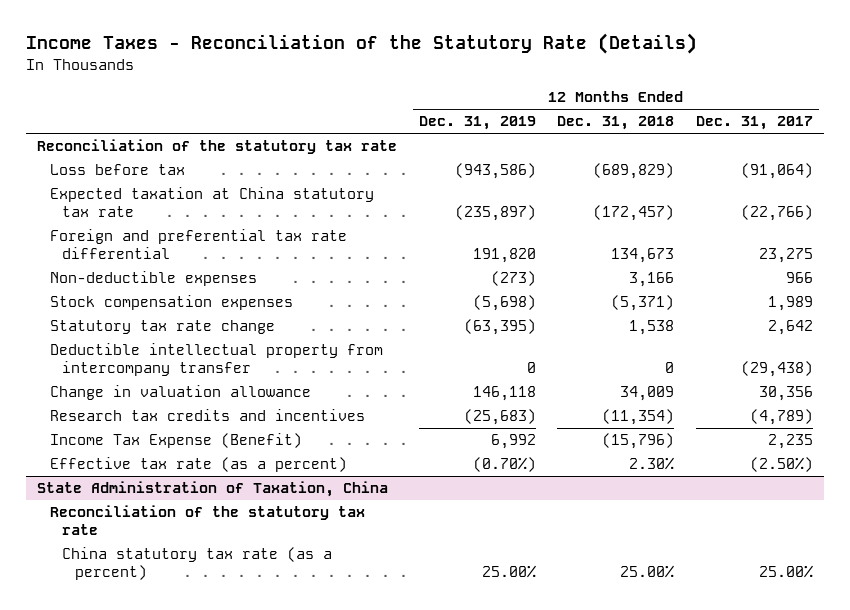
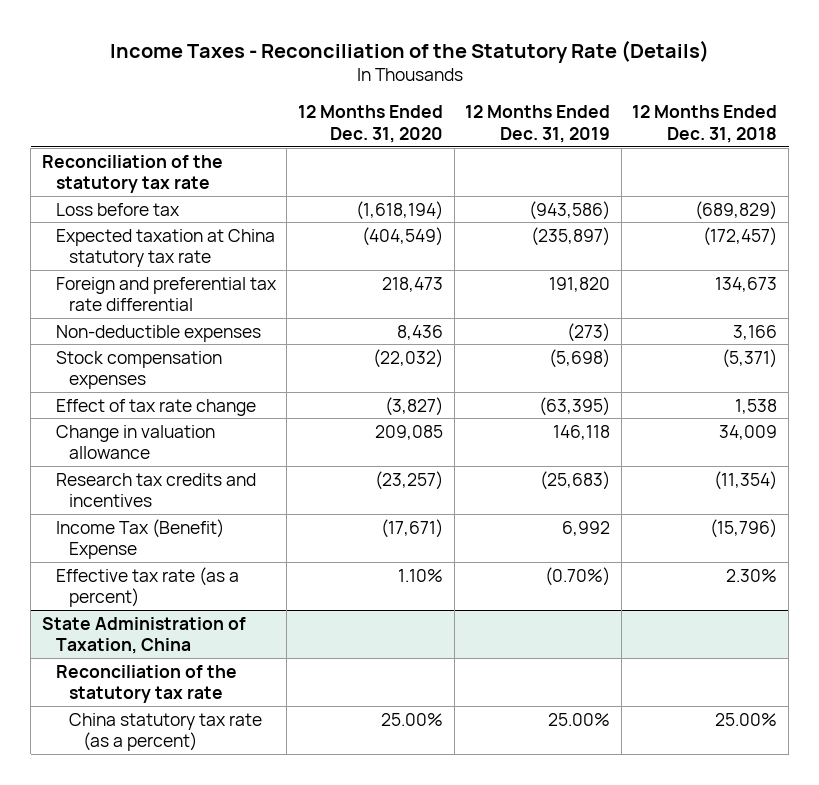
[696,116,814,131] Dec. 31, 2017 -> none
none -> [297,105,443,144] 12 Months Ended Dec. 31, 2020
[49,343,383,376] Deductible intellectual property from intercompany transfer -> none
[49,320,275,335] Statutory tax rate change -> [55,398,256,416] Effect of tax rate change
[49,433,302,449] Income Tax Expense (Benefit) -> [55,518,224,560] Income Tax (Benefit) Expense

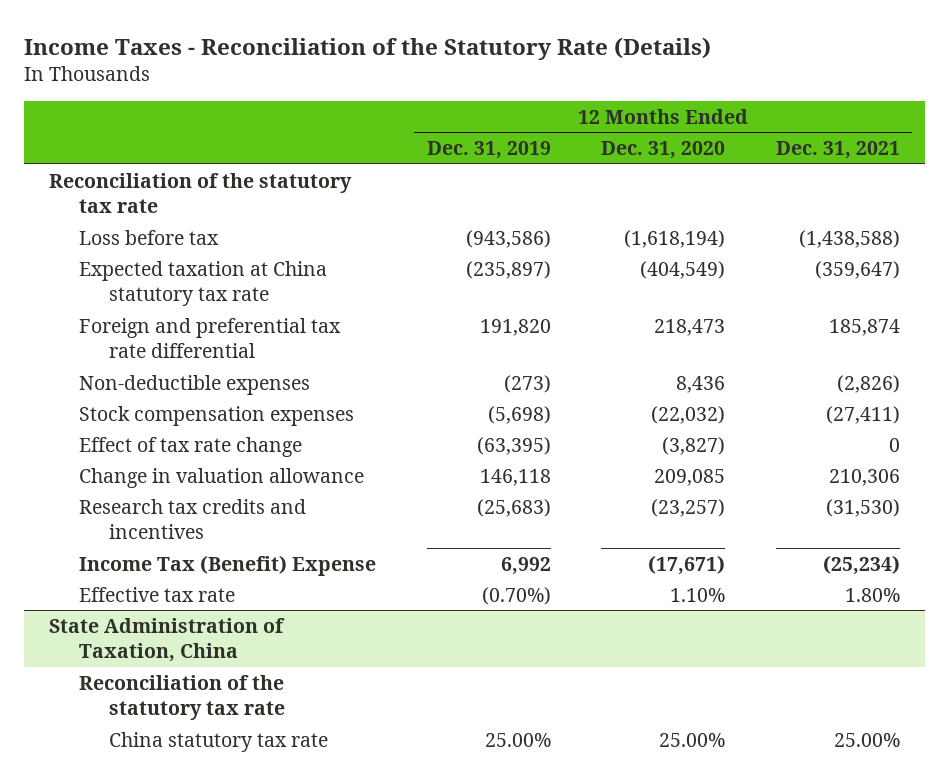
[632,105,778,144] 12 Months Ended Dec. 31, 2018 -> none
none -> [775,141,900,160] Dec. 31, 2021
[55,566,239,608] Effective tax rate (as a percent) -> [79,586,236,602] Effective tax rate
[69,712,263,752] China statutory tax rate (as a percent) -> [109,731,329,752] China statutory tax rate

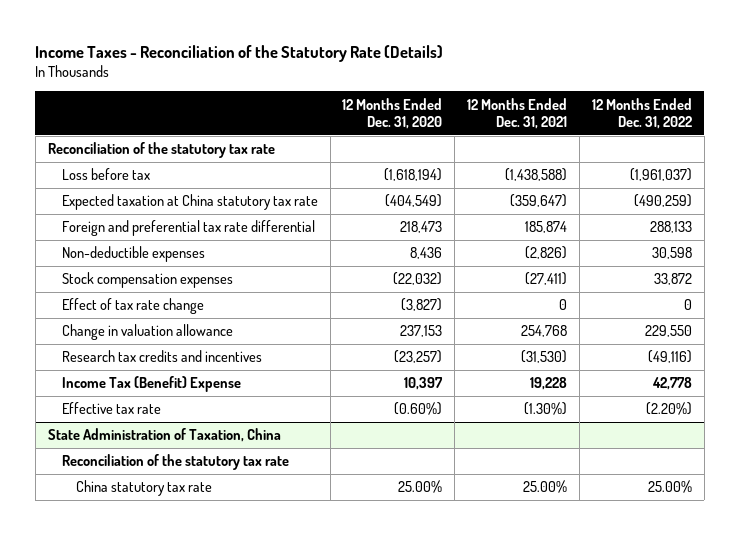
[426,141,551,160] Dec. 31, 2019 -> none
none -> [591,97,692,129] 12 Months Ended Dec. 31, 2022
[654,468,726,486] 209,085 -> [400,325,443,338] 237,153
[828,468,900,486] 210,306 -> [521,325,568,338] 254,768
[648,554,726,575] (17,671) -> [404,377,444,391] 10,397
[822,554,900,575] (25,234) -> [530,377,568,391] 19,228
[670,587,726,602] 1.10% -> [394,402,443,416] (0.60%)
[844,587,900,602] 1.80% -> [524,402,568,416] (1.30%)

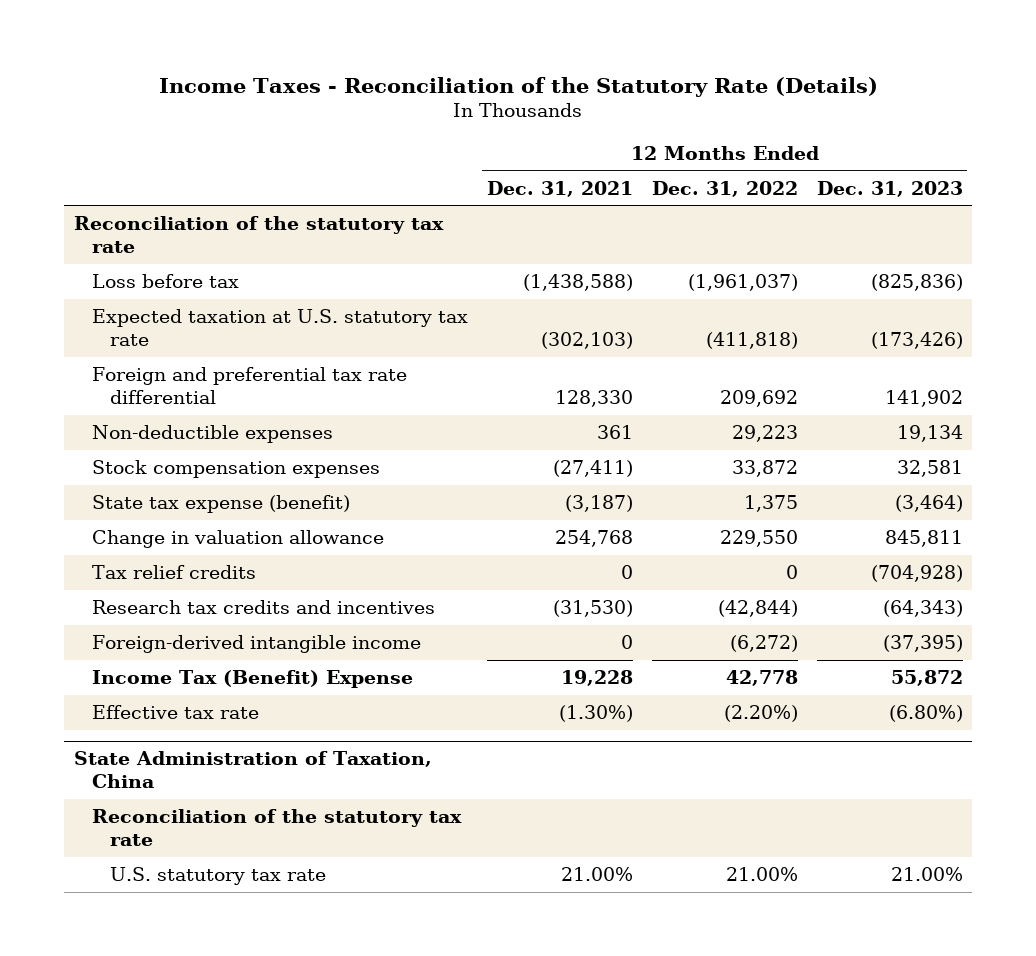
[342,97,443,129] 12 Months Ended Dec. 31, 2020 -> none
none -> [816,180,963,197] Dec. 31, 2023
[61,194,318,211] Expected taxation at China statutory tax rate -> [91,309,468,346] Expected taxation at U.S. statutory tax rate
[510,194,568,208] (359,647) -> [540,331,633,349] (302,103)
[633,194,692,208] (490,259) -> [705,331,798,349] (411,818)
[525,221,568,234] 185,874 -> [554,389,633,407] 128,330
[649,221,692,234] 288,133 -> [719,389,798,407] 209,692
[525,246,568,260] (2,826) -> [596,425,633,440] 361
[651,247,692,260] 30,598 -> [731,425,798,443] 29,223
[61,298,204,315] Effect of tax rate change -> none
none -> [91,495,350,514] State tax expense (benefit)
none -> [91,565,256,580] Tax relief credits
[647,350,692,364] (49,116) -> [717,600,798,618] (42,844)
none -> [91,635,421,654] Foreign-derived intangible income
[75,480,212,497] China statutory tax rate -> [110,867,327,886] U.S. statutory tax rate
[523,480,568,494] 25.00% -> [560,867,633,882] 21.00%
[647,480,692,494] 25.00% -> [725,867,798,882] 21.00%

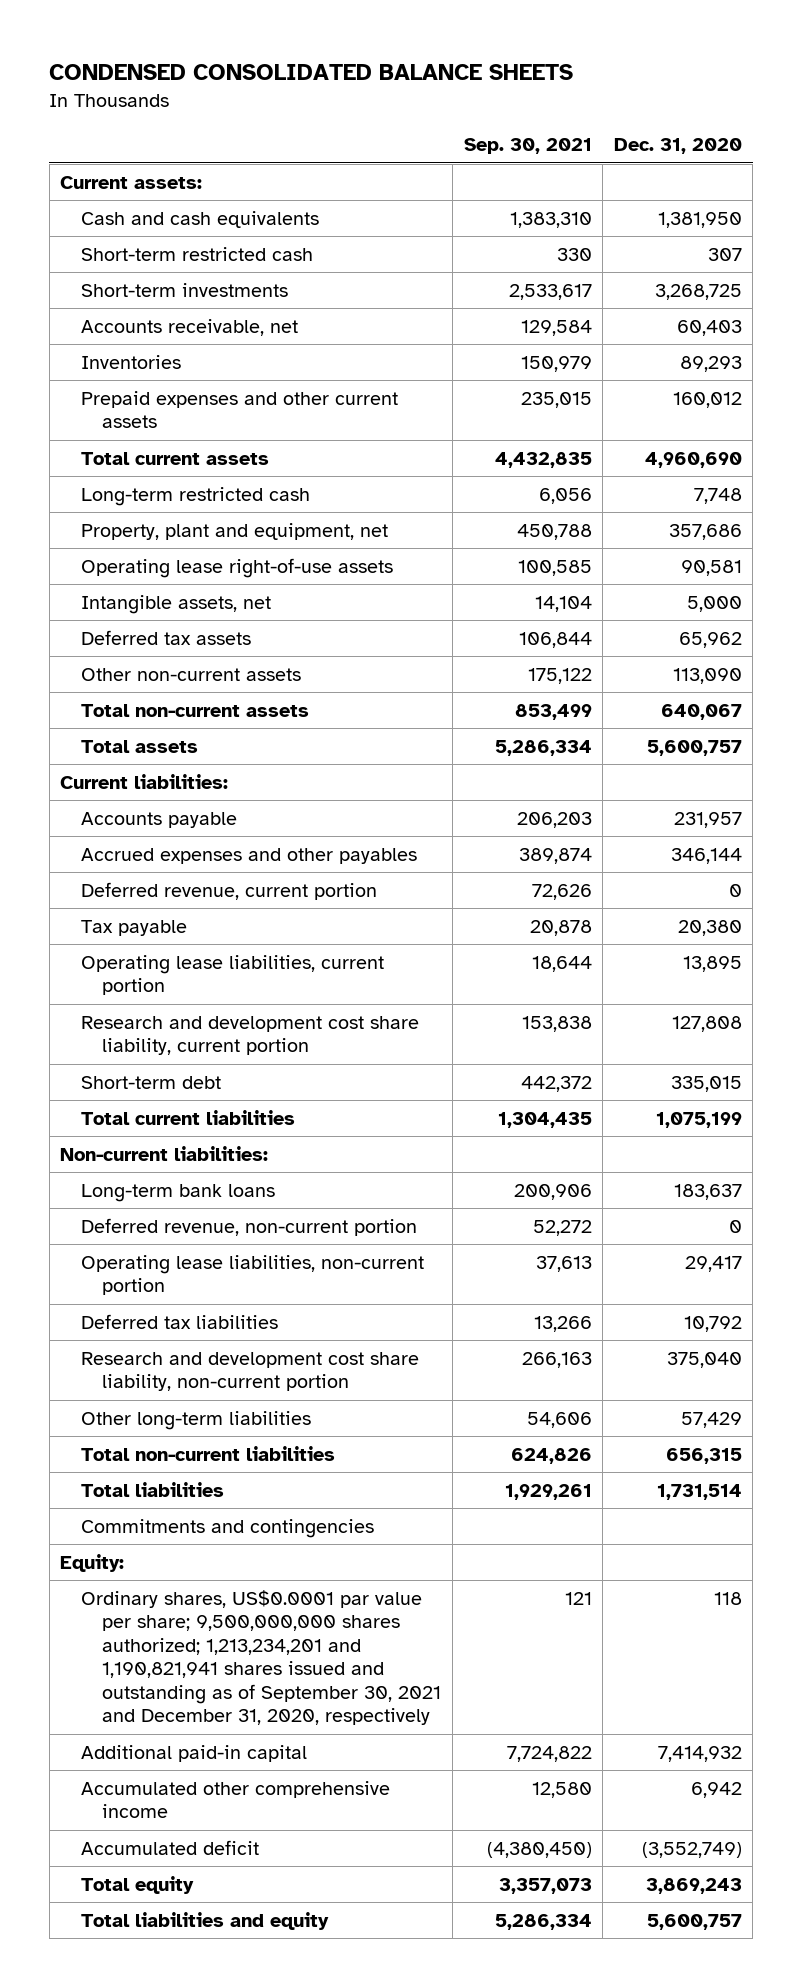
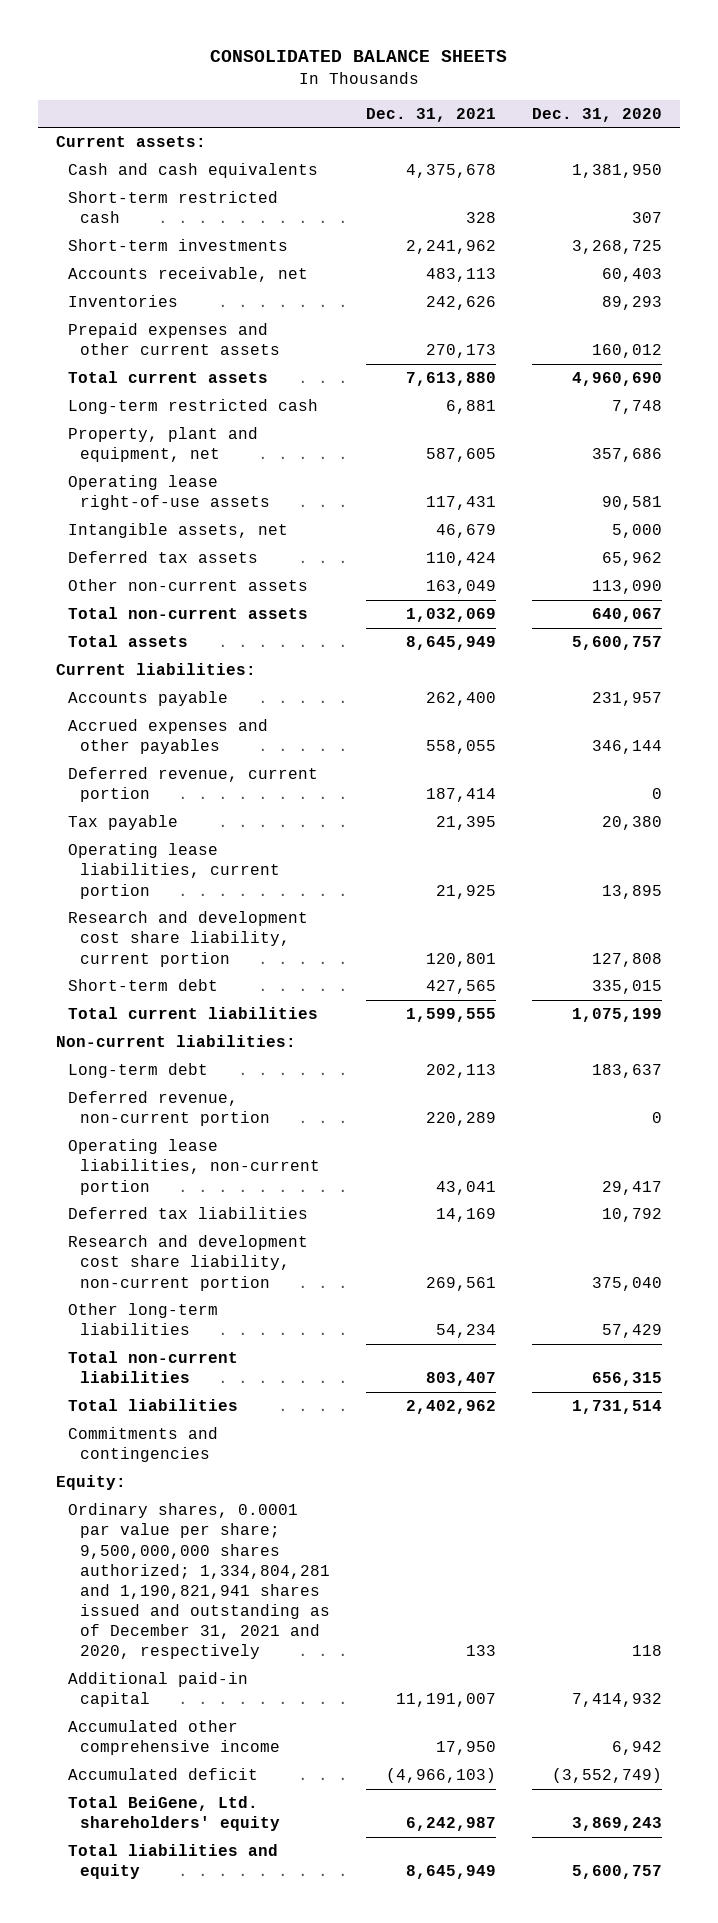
[49,63,574,80] CONDENSED CONSOLIDATED BALANCE SHEETS -> [209,50,507,63] CONSOLIDATED BALANCE SHEETS
[463,138,592,155] Sep. 30, 2021 -> none
none -> [365,107,496,122] Dec. 31, 2021
[81,1183,276,1202] Long-term bank loans -> [67,1063,208,1079] Long-term debt
[81,1589,442,1726] Ordinary shares, US$0.0001 par value per share; 9,500,000,000 shares authorized; 1,213,234,201 and 1,190,821,941 shares issued and outstanding as of September 30, 2021 and December 31, 2020, respectively -> [67,1503,331,1660] Ordinary shares, 0.0001 par value per share; 9,500,000,000 shares authorized; 1,334,804,281 and 1,190,821,941 shares issued and outstanding as of December 31, 2021 and 2020, respectively
[81,1875,195,1894] Total equity -> [67,1796,281,1832] Total BeiGene, Ltd. shareholders' equity

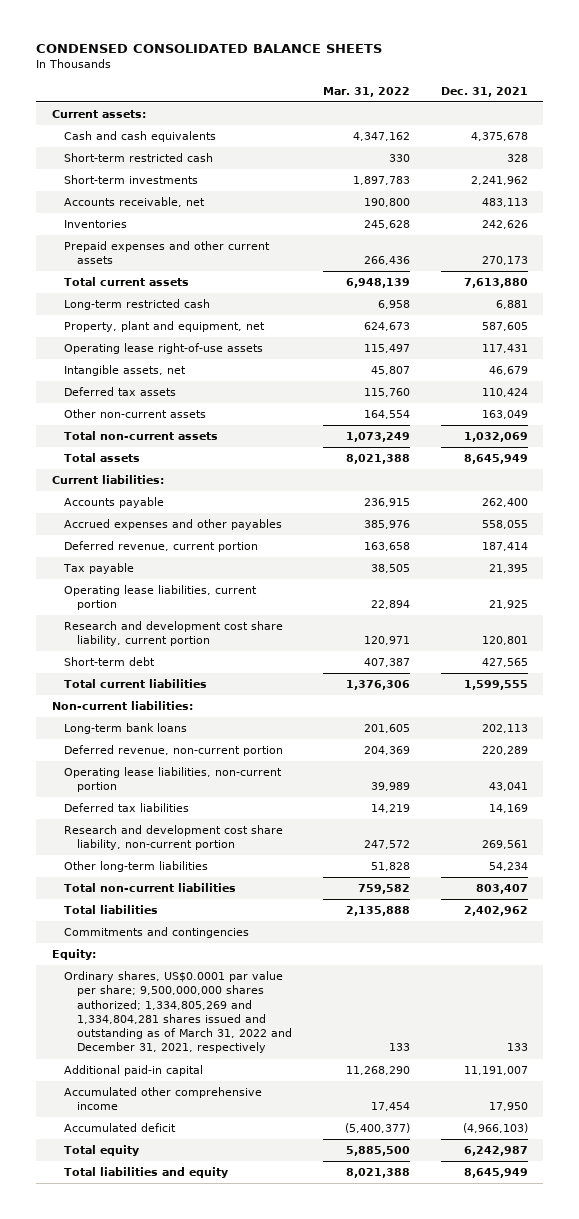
[209,50,507,63] CONSOLIDATED BALANCE SHEETS -> [36,44,383,54] CONDENSED CONSOLIDATED BALANCE SHEETS
[531,107,662,122] Dec. 31, 2020 -> none
none -> [322,86,410,97] Mar. 31, 2022
[67,1063,208,1079] Long-term debt -> [64,723,188,735] Long-term bank loans
[67,1503,331,1660] Ordinary shares, 0.0001 par value per share; 9,500,000,000 shares authorized; 1,334,804,281 and 1,190,821,941 shares issued and outstanding as of December 31, 2021 and 2020, respectively -> [64,971,292,1054] Ordinary shares, US$0.0001 par value per share; 9,500,000,000 shares authorized; 1,334,805,269 and 1,334,804,281 shares issued and outstanding as of March 31, 2022 and December 31, 2021, respectively
[67,1796,281,1832] Total BeiGene, Ltd. shareholders' equity -> [64,1145,140,1157] Total equity

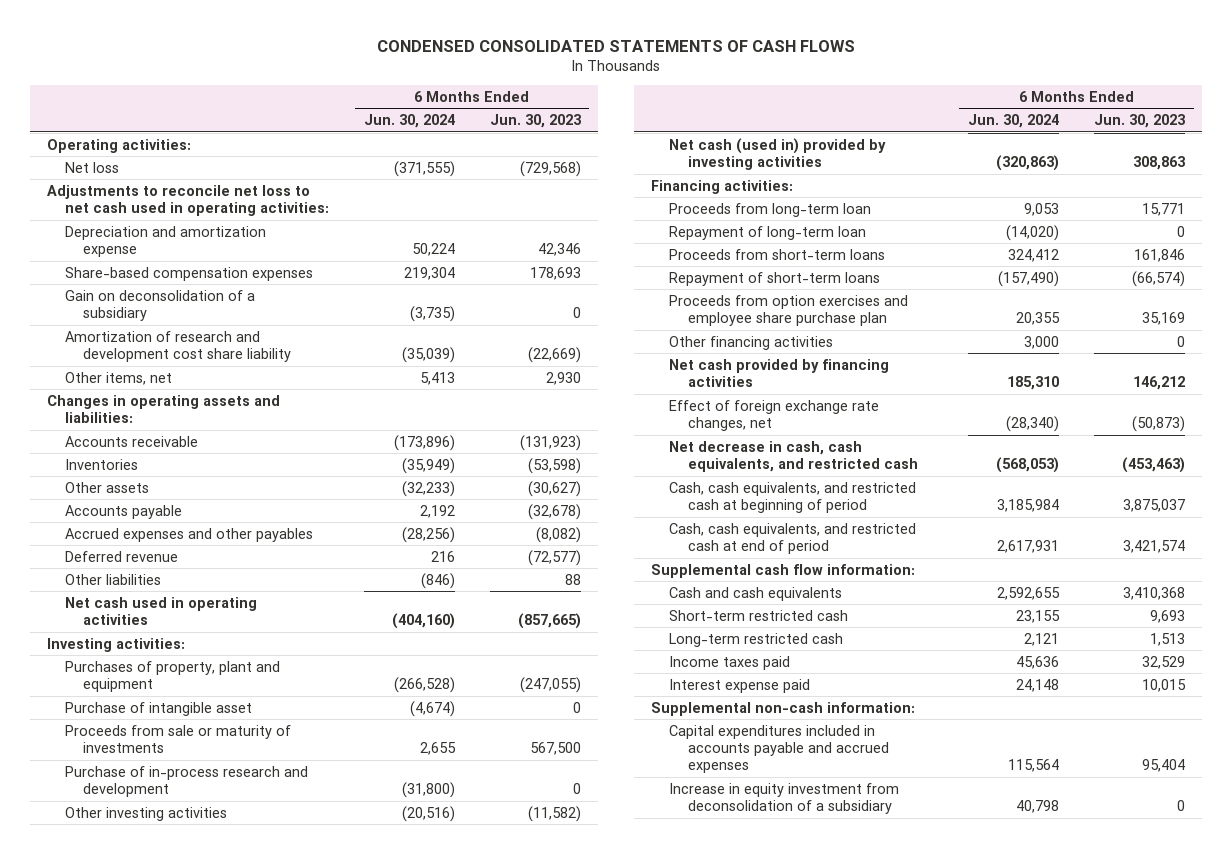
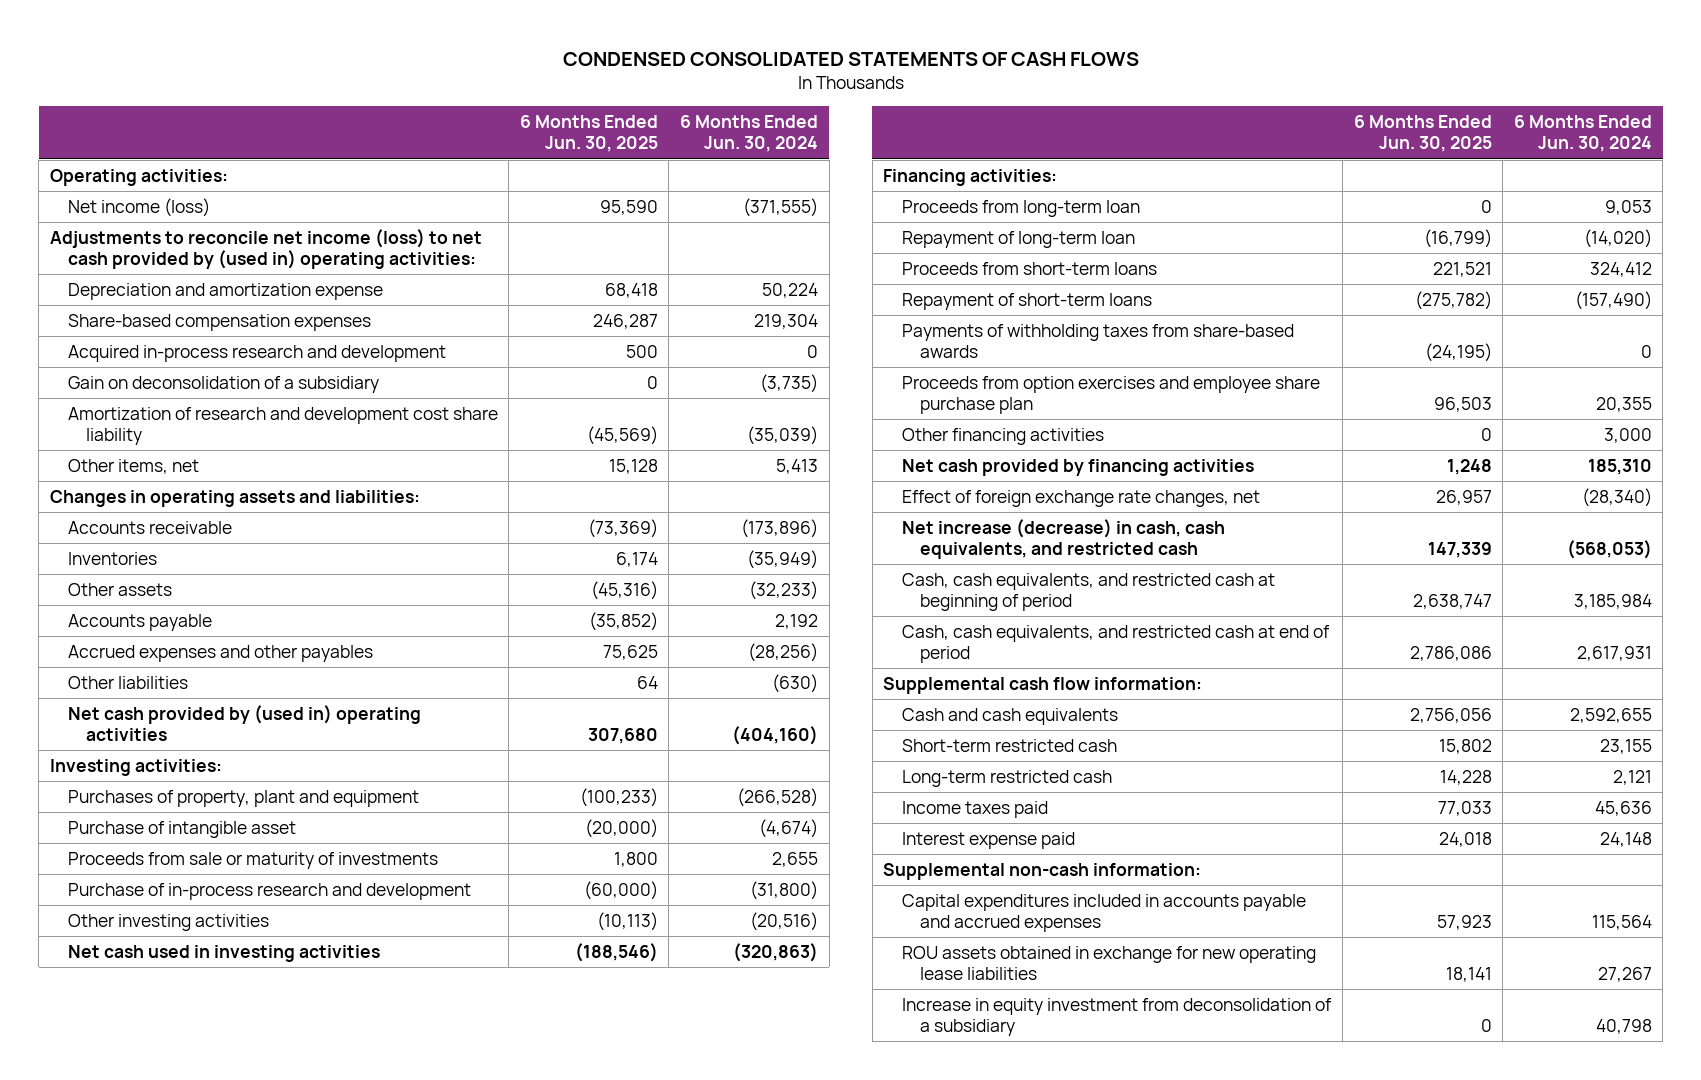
[489,114,581,129] Jun. 30, 2023 -> none
none -> [519,115,658,153] 6 Months Ended Jun. 30, 2025
[65,161,120,173] Net loss -> [67,197,210,217] Net income (loss)
[46,184,330,216] Adjustments to reconcile net loss to net cash used in operating activities: -> [49,228,482,270] Adjustments to reconcile net income (loss) to net cash provided by (used in) operating activities:
none -> [67,344,446,362] Acquired in-process research and development
[65,550,179,562] Deferred revenue -> none
[420,572,455,589] (846) -> [772,673,819,693] (630)
[65,596,258,625] Net cash used in operating activities -> [67,704,421,742] Net cash provided by (used in) operating activities
[669,137,887,170] Net cash (used in) provided by investing activities -> [67,944,380,962] Net cash used in investing activities
none -> [901,323,1294,359] Payments of withholding taxes from share-based awards
[669,440,918,472] Net decrease in cash, cash equivalents, and restricted cash -> [901,518,1225,560] Net increase (decrease) in cash, cash equivalents, and restricted cash
none -> [901,945,1316,981] ROU assets obtained in exchange for new operating lease liabilities

